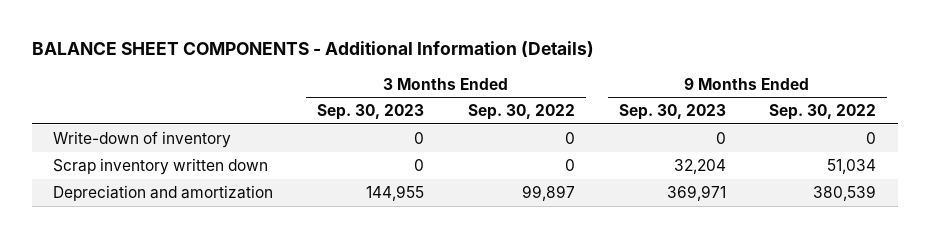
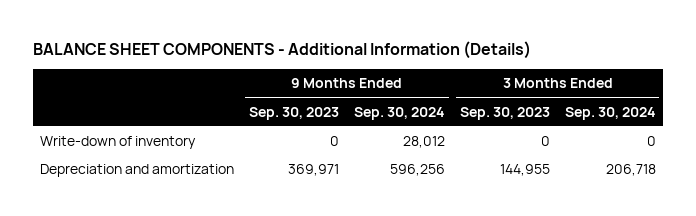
[467,104,575,121] Sep. 30, 2022 -> none
[769,104,877,121] Sep. 30, 2022 -> none
none -> [353,106,445,120] Sep. 30, 2024
none -> [564,106,656,120] Sep. 30, 2024
[53,157,269,175] Scrap inventory written down -> none

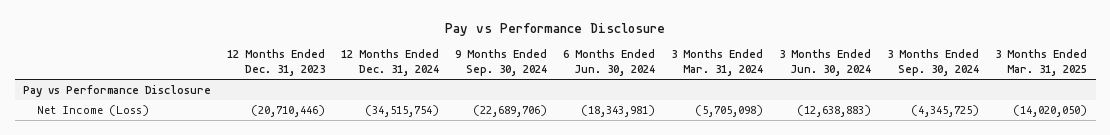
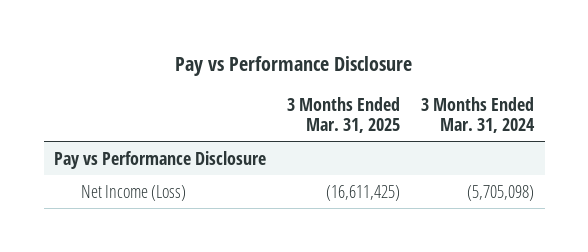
[226,49,325,77] 12 Months Ended Dec. 31, 2023 -> none
[341,49,440,77] 12 Months Ended Dec. 31, 2024 -> none
[455,49,548,77] 9 Months Ended Sep. 30, 2024 -> none
[563,49,656,77] 6 Months Ended Jun. 30, 2024 -> none
[779,49,872,77] 3 Months Ended Jun. 30, 2024 -> none
[887,49,980,77] 3 Months Ended Sep. 30, 2024 -> none
[1013,104,1088,117] (14,020,050) -> [326,184,401,201] (16,611,425)

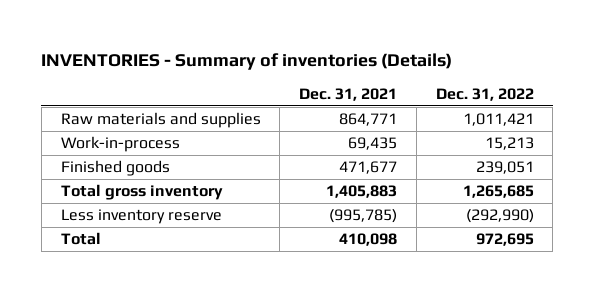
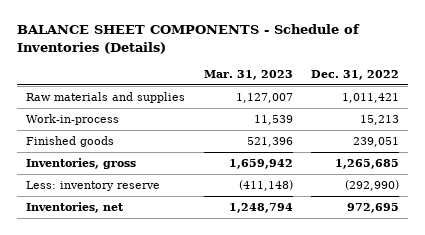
[41,52,453,70] INVENTORIES - Summary of inventories (Details) -> [17,24,361,54] BALANCE SHEET COMPONENTS - Schedule of Inventories (Details)
[299,87,398,101] Dec. 31, 2021 -> none
none -> [203,69,293,80] Mar. 31, 2023
[60,184,223,201] Total gross inventory -> [26,158,137,170] Inventories, gross
[60,209,222,225] Less inventory reserve -> [26,181,161,192] Less: inventory reserve
[60,232,101,246] Total -> [26,202,125,214] Inventories, net

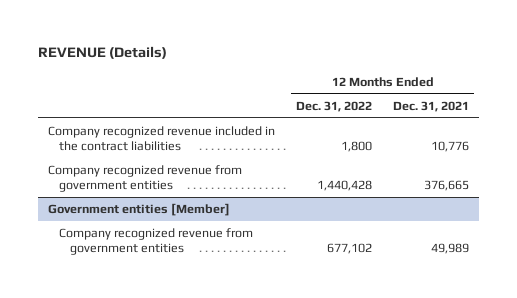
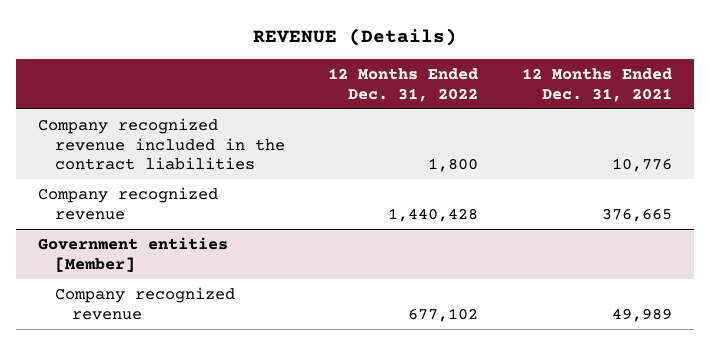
[48,165,243,192] Company recognized revenue from government entities -> [37,186,218,220] Company recognized revenue
[59,228,254,255] Company recognized revenue from government entities -> [54,286,235,320] Company recognized revenue

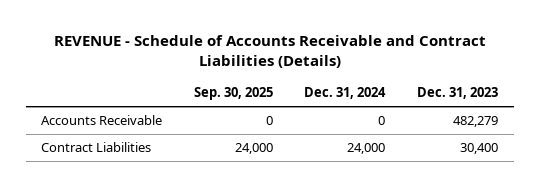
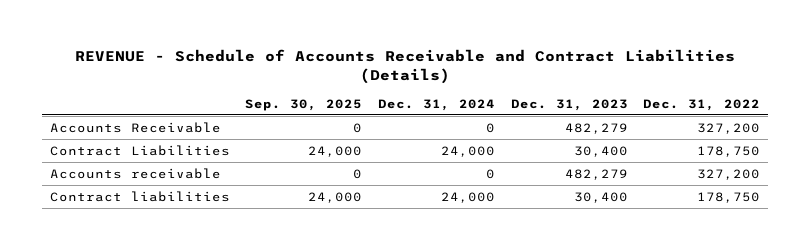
none -> [643,98,761,111] Dec. 31, 2022
none -> [49,167,221,179] Accounts receivable
none -> [49,190,230,202] Contract liabilities

